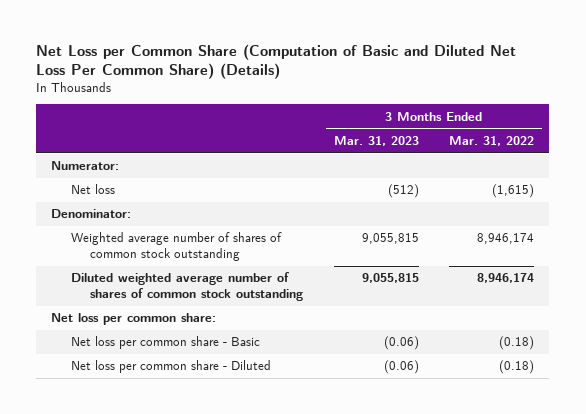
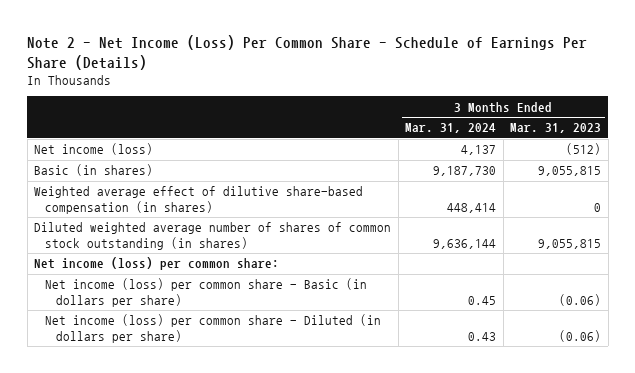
[36,43,517,80] Net Loss per Common Share (Computation of Basic and Diluted Net Loss Per Common Share) (Details) -> [27,34,588,70] Note 2 - Net Income (Loss) Per Common Share - Schedule of Earnings Per Share (Details)
[449,135,535,146] Mar. 31, 2022 -> none
none -> [405,123,497,134] Mar. 31, 2024
[51,161,120,171] Numerator: -> none
[51,209,132,219] Denominator: -> none
[70,184,115,195] Net loss -> [34,143,154,156] Net income (loss)
[70,232,282,262] Weighted average number of shares of common stock outstanding -> [34,164,154,177] Basic (in shares)
none -> [34,186,364,215] Weighted average effect of dilutive share-based compensation (in shares)
[70,272,304,302] Diluted weighted average number of shares of common stock outstanding -> [34,222,392,251] Diluted weighted average number of shares of common stock outstanding (in shares)
[51,313,217,326] Net loss per common share: -> [34,257,280,271] Net income (loss) per common share:
[70,336,260,350] Net loss per common share - Basic -> [44,278,367,308] Net income (loss) per common share - Basic (in dollars per share)
[70,360,271,374] Net loss per common share - Diluted -> [44,314,381,344] Net income (loss) per common share - Diluted (in dollars per share)

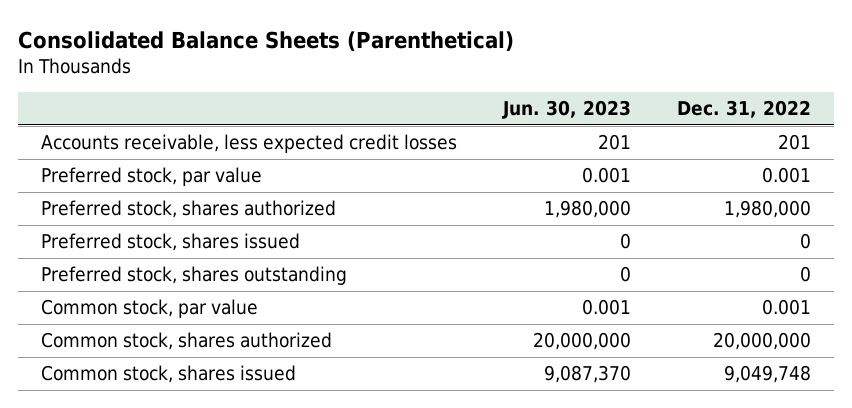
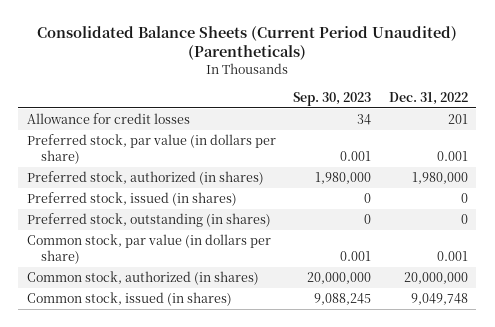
[18,30,515,51] Consolidated Balance Sheets (Parenthetical) -> [37,25,458,61] Consolidated Balance Sheets (Current Period Unaudited) (Parentheticals)
[502,100,632,120] Jun. 30, 2023 -> none
none -> [293,91,372,106] Sep. 30, 2023
[41,134,458,154] Accounts receivable, less expected credit losses -> [27,113,191,125] Allowance for credit losses
[41,167,263,187] Preferred stock, par value -> [27,134,277,165] Preferred stock, par value (in dollars per share)
[41,200,337,219] Preferred stock, shares authorized -> [27,171,265,186] Preferred stock, authorized (in shares)
[41,233,301,252] Preferred stock, shares issued -> [27,192,238,207] Preferred stock, issued (in shares)
[41,266,348,286] Preferred stock, shares outstanding -> [27,213,272,228] Preferred stock, outstanding (in shares)
[41,299,259,319] Common stock, par value -> [27,234,272,265] Common stock, par value (in dollars per share)
[41,332,333,351] Common stock, shares authorized -> [27,271,260,286] Common stock, authorized (in shares)
[41,365,297,384] Common stock, shares issued -> [27,292,233,307] Common stock, issued (in shares)

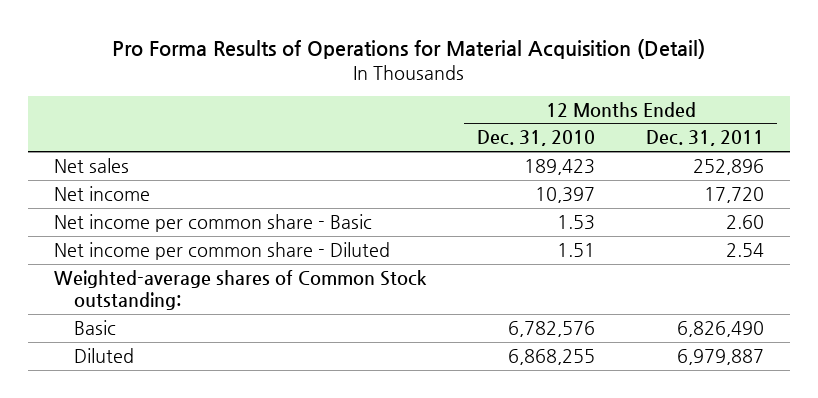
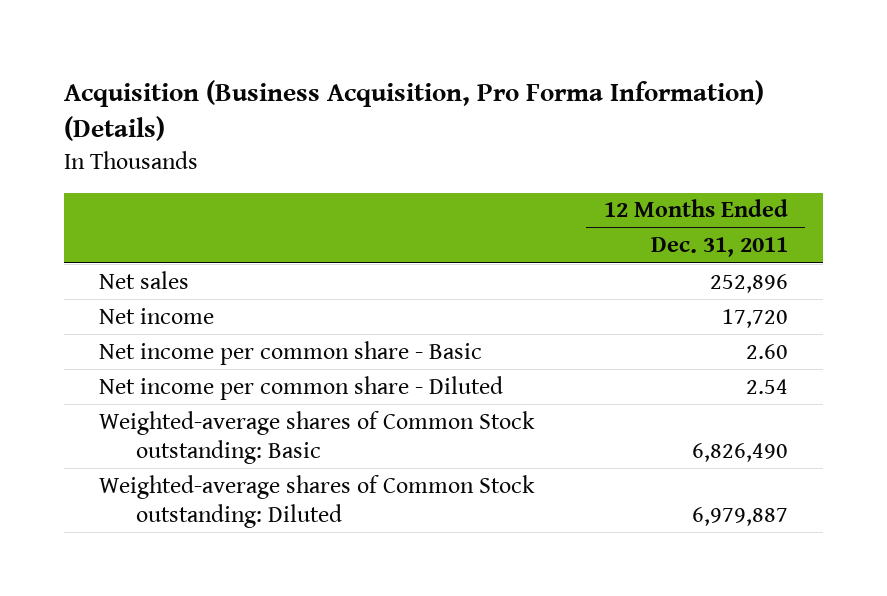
[111,39,705,60] Pro Forma Results of Operations for Material Acquisition (Detail) -> [64,79,765,142] Acquisition (Business Acquisition, Pro Forma Information) (Details)
[476,130,595,147] Dec. 31, 2010 -> none
[53,269,427,310] Weighted-average shares of Common Stock outstanding: -> none
[74,319,117,335] Basic -> [98,410,535,464] Weighted-average shares of Common Stock outstanding: Basic
[74,347,135,363] Diluted -> [98,474,535,528] Weighted-average shares of Common Stock outstanding: Diluted

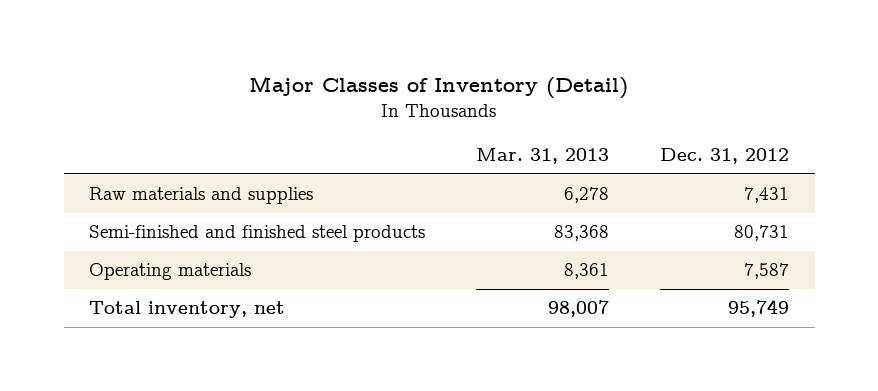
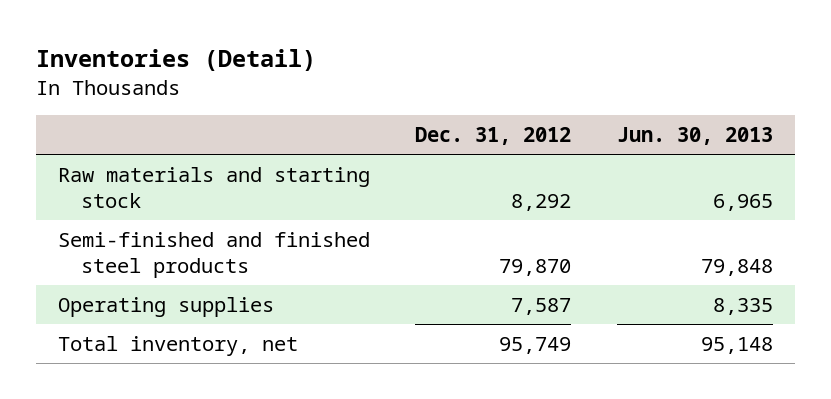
[249,76,629,100] Major Classes of Inventory (Detail) -> [35,49,316,72] Inventories (Detail)
[476,148,610,165] Mar. 31, 2013 -> none
none -> [616,126,773,145] Jun. 30, 2013
[89,187,314,205] Raw materials and supplies -> [58,166,371,208] Raw materials and starting stock
[744,187,790,204] 7,431 -> [511,193,572,211] 8,292
[734,225,790,242] 80,731 -> [499,258,572,276] 79,870
[89,263,252,281] Operating materials -> [58,296,275,317] Operating supplies

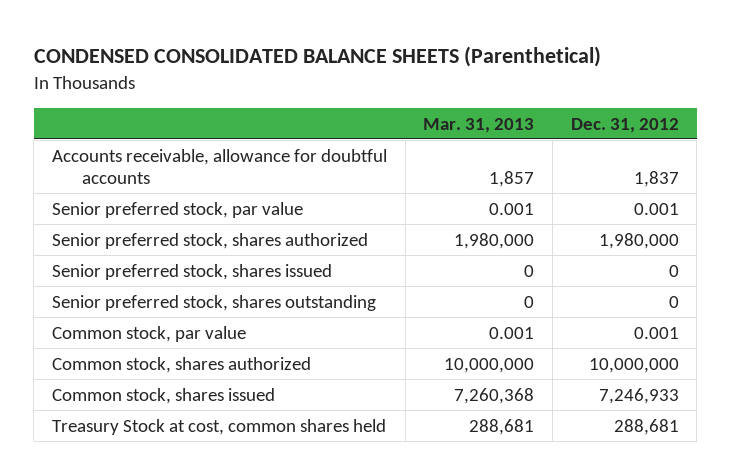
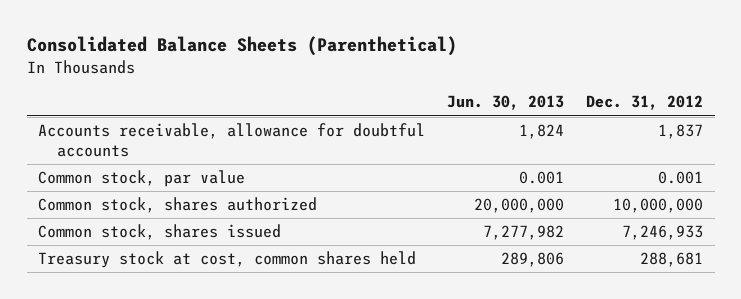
[33,46,601,68] CONDENSED CONSOLIDATED BALANCE SHEETS (Parenthetical) -> [26,36,457,57] Consolidated Balance Sheets (Parenthetical)
[423,117,535,133] Mar. 31, 2013 -> none
none -> [447,95,565,111] Jun. 30, 2013
[52,201,304,218] Senior preferred stock, par value -> none
[52,232,369,249] Senior preferred stock, shares authorized -> none
[52,263,333,280] Senior preferred stock, shares issued -> none
[52,294,377,311] Senior preferred stock, shares outstanding -> none
[52,418,387,435] Treasury Stock at cost, common shares held -> [37,251,416,269] Treasury stock at cost, common shares held

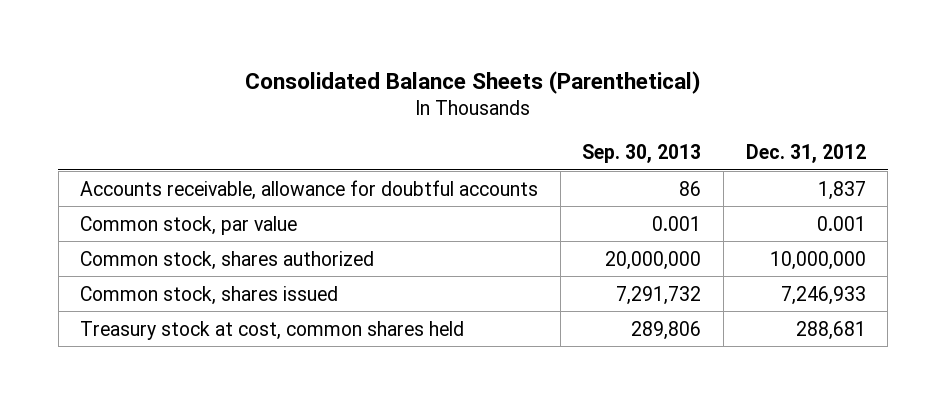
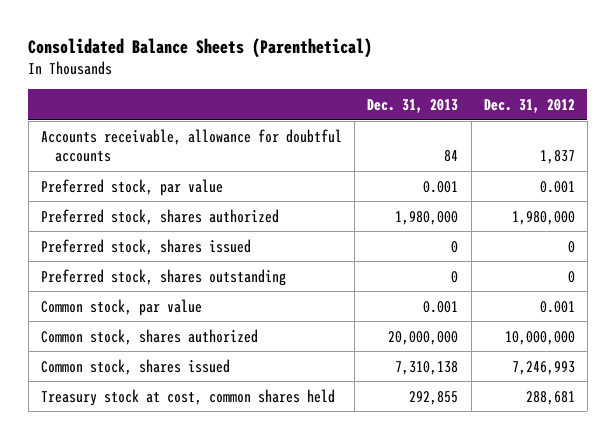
[582,144,702,164] Sep. 30, 2013 -> none
none -> [367,98,459,113] Dec. 31, 2013
none -> [41,178,224,196] Preferred stock, par value
none -> [41,208,280,225] Preferred stock, shares authorized
none -> [41,238,252,255] Preferred stock, shares issued
none -> [41,268,287,286] Preferred stock, shares outstanding
[780,285,866,305] 7,246,933 -> [511,360,575,375] 7,246,993

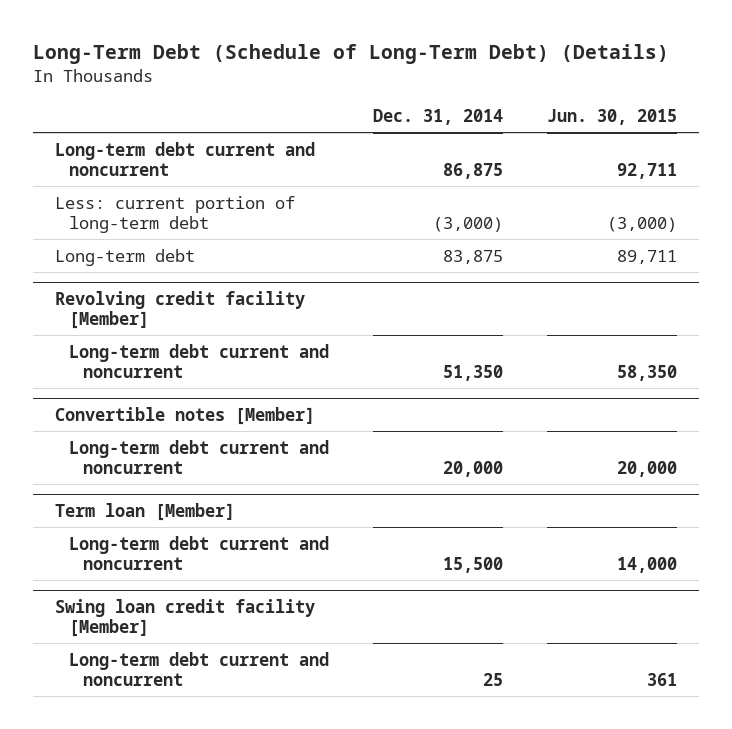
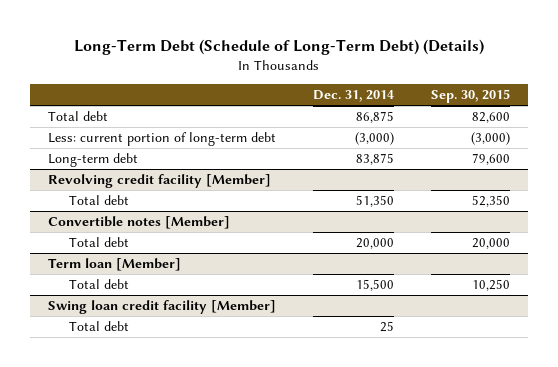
[546,108,677,125] Jun. 30, 2015 -> none
none -> [431,89,511,104] Sep. 30, 2015
[54,141,315,176] Long-term debt current and noncurrent -> [48,111,109,122] Total debt
[68,343,329,378] Long-term debt current and noncurrent -> [68,195,129,206] Total debt
[68,439,329,474] Long-term debt current and noncurrent -> [68,237,129,248] Total debt
[68,535,329,570] Long-term debt current and noncurrent -> [68,279,129,290] Total debt
[68,651,329,686] Long-term debt current and noncurrent -> [68,321,129,332] Total debt

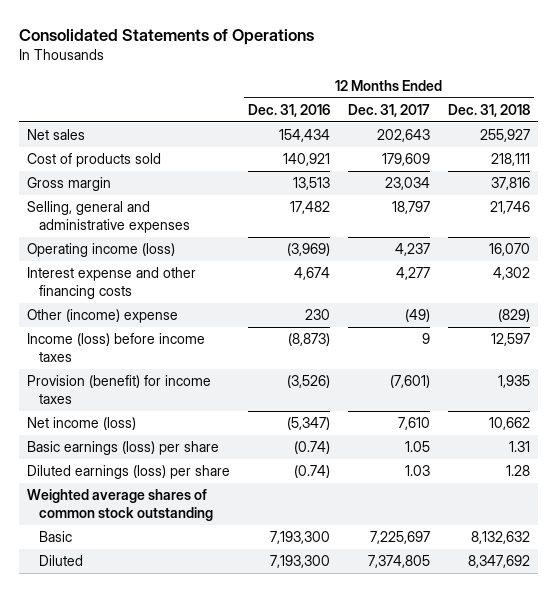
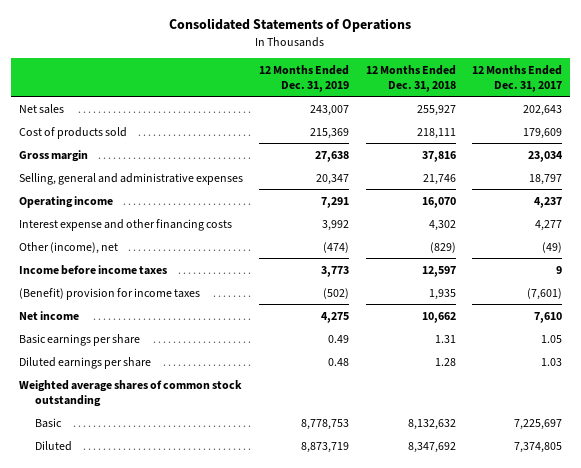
[248,104,331,118] Dec. 31, 2016 -> none
none -> [259,64,350,92] 12 Months Ended Dec. 31, 2019
[27,243,176,258] Operating income (loss) -> [18,195,113,208] Operating income
[27,309,179,324] Other (income) expense -> [18,241,118,254] Other (income), net
[27,333,206,363] Income (loss) before income taxes -> [18,264,167,275] Income before income taxes
[27,375,212,405] Provision (benefit) for income taxes -> [18,287,200,300] (Benefit) provision for income taxes
[27,417,137,431] Net income (loss) -> [18,310,79,320] Net income
[27,441,220,456] Basic earnings (loss) per share -> [18,333,140,346] Basic earnings per share
[27,465,231,480] Diluted earnings (loss) per share -> [18,356,151,369] Diluted earnings per share

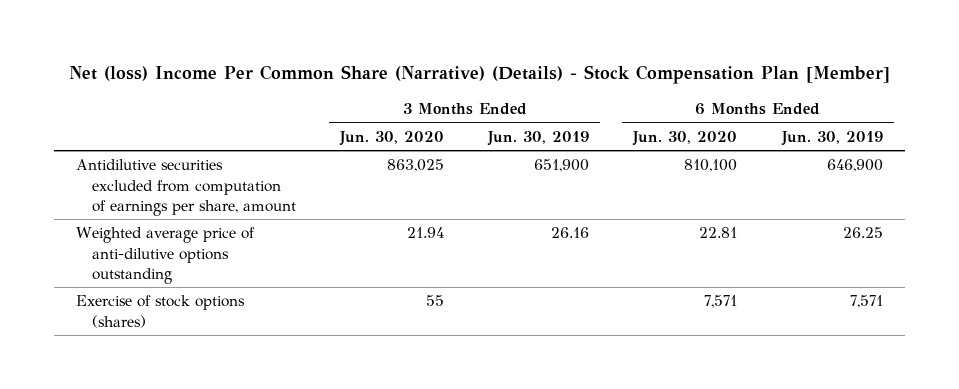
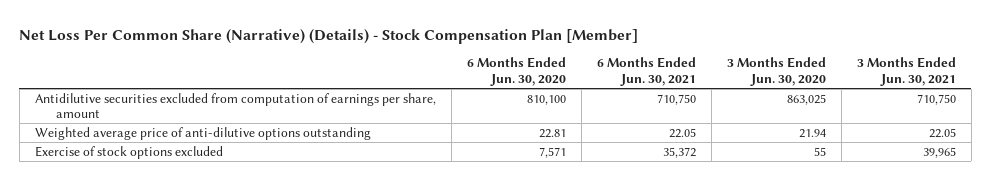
[68,64,890,84] Net (loss) Income Per Common Share (Narrative) (Details) - Stock Compensation Plan [Member] -> [19,29,639,45] Net Loss Per Common Share (Narrative) (Details) - Stock Compensation Plan [Member]
[487,130,590,146] Jun. 30, 2019 -> none
[780,130,883,146] Jun. 30, 2019 -> none
none -> [596,57,696,87] 6 Months Ended Jun. 30, 2021
none -> [856,57,956,87] 3 Months Ended Jun. 30, 2021
[76,295,246,328] Exercise of stock options (shares) -> [34,145,223,159] Exercise of stock options excluded

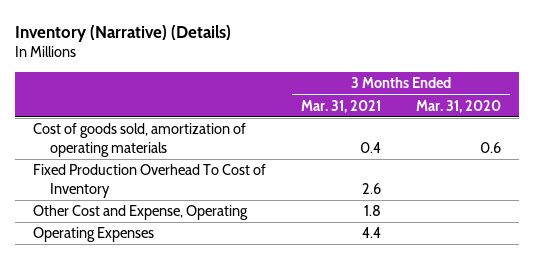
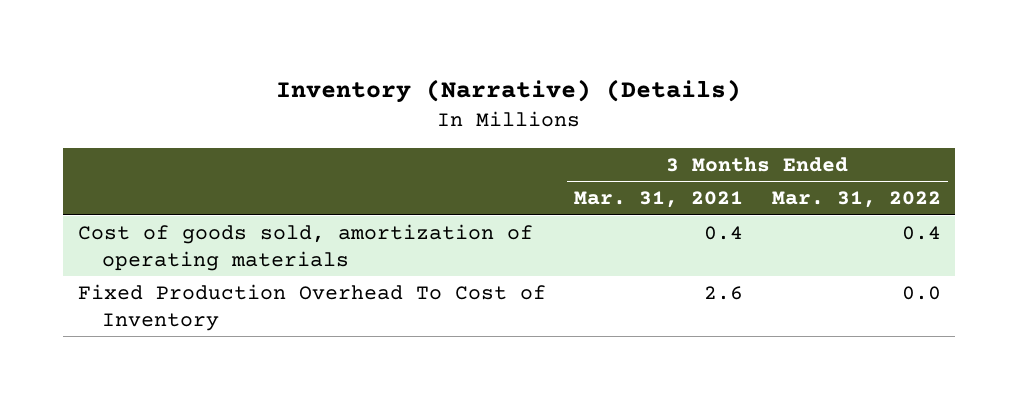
[416,99,502,113] Mar. 31, 2020 -> none
none -> [771,191,941,209] Mar. 31, 2022
[32,205,248,221] Other Cost and Expense, Operating -> none
[32,227,154,243] Operating Expenses -> none

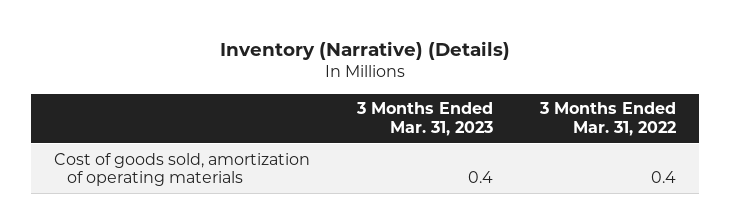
[574,191,744,209] Mar. 31, 2021 -> none
none -> [355,102,493,137] 3 Months Ended Mar. 31, 2023
[77,283,546,331] Fixed Production Overhead To Cost of Inventory -> none

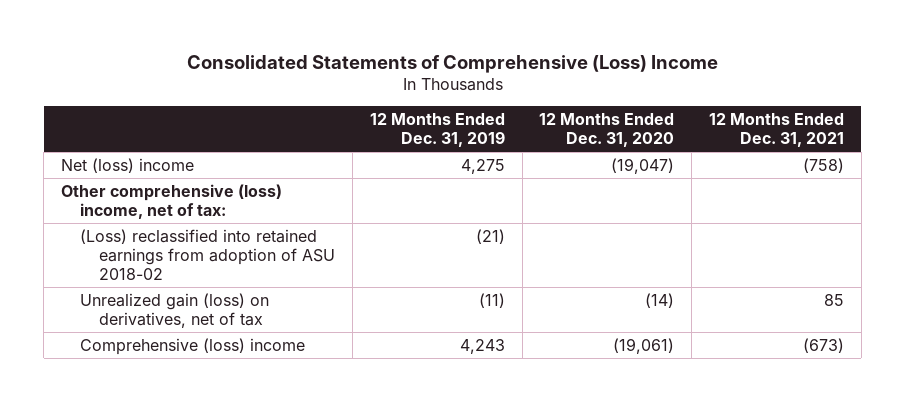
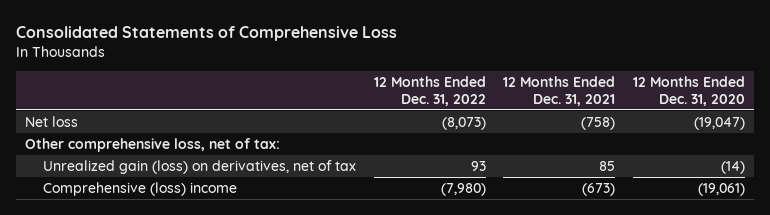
[186,54,718,73] Consolidated Statements of Comprehensive (Loss) Income -> [16,25,398,41] Consolidated Statements of Comprehensive Loss
[369,112,505,148] 12 Months Ended Dec. 31, 2019 -> none
none -> [373,75,486,107] 12 Months Ended Dec. 31, 2022
[80,228,336,281] (Loss) reclassified into retained earnings from adoption of ASU 2018-02 -> none
[61,157,195,173] Net (loss) income -> [24,115,78,127] Net loss
[61,183,283,219] Other comprehensive (loss) income, net of tax: -> [24,137,280,152] Other comprehensive loss, net of tax:

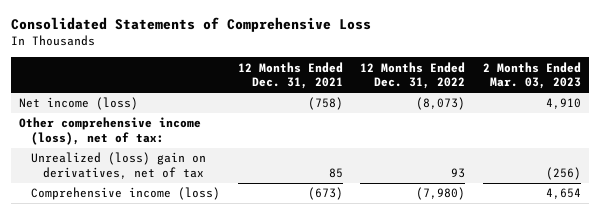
[633,75,746,107] 12 Months Ended Dec. 31, 2020 -> none
none -> [482,61,581,90] 2 Months Ended Mar. 03, 2023
[24,115,78,127] Net loss -> [19,97,139,111] Net income (loss)
[24,137,280,152] Other comprehensive loss, net of tax: -> [19,117,202,145] Other comprehensive income (loss), net of tax:
[42,159,356,174] Unrealized gain (loss) on derivatives, net of tax -> [31,152,207,179] Unrealized (loss) gain on derivatives, net of tax
[42,181,237,196] Comprehensive (loss) income -> [31,187,221,201] Comprehensive income (loss)

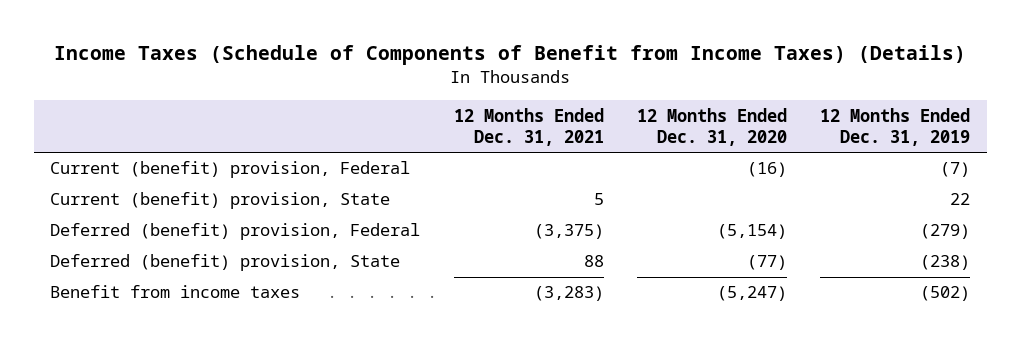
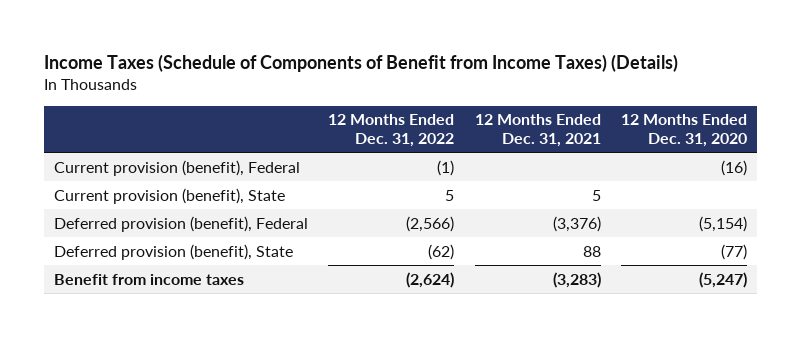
[820,107,971,147] 12 Months Ended Dec. 31, 2019 -> none
none -> [328,114,455,147] 12 Months Ended Dec. 31, 2022
[50,161,411,179] Current (benefit) provision, Federal -> [54,159,301,176] Current provision (benefit), Federal
[50,192,391,210] Current (benefit) provision, State -> [54,187,286,204] Current provision (benefit), State
[50,223,421,241] Deferred (benefit) provision, Federal -> [54,215,309,232] Deferred provision (benefit), Federal
[533,224,604,240] (3,375) -> [552,215,601,232] (3,376)
[50,254,401,272] Deferred (benefit) provision, State -> [54,243,294,260] Deferred provision (benefit), State

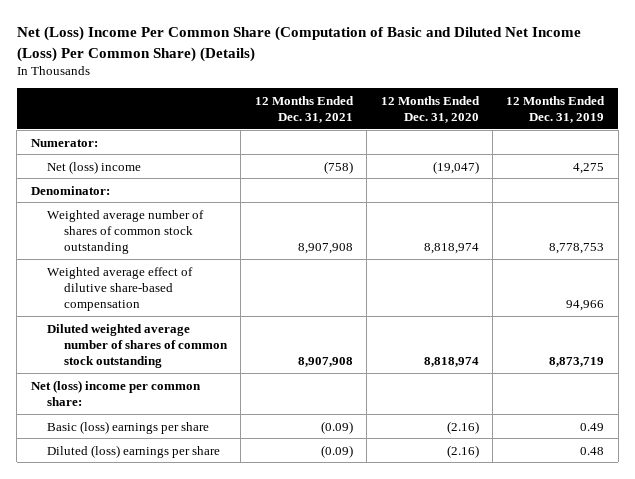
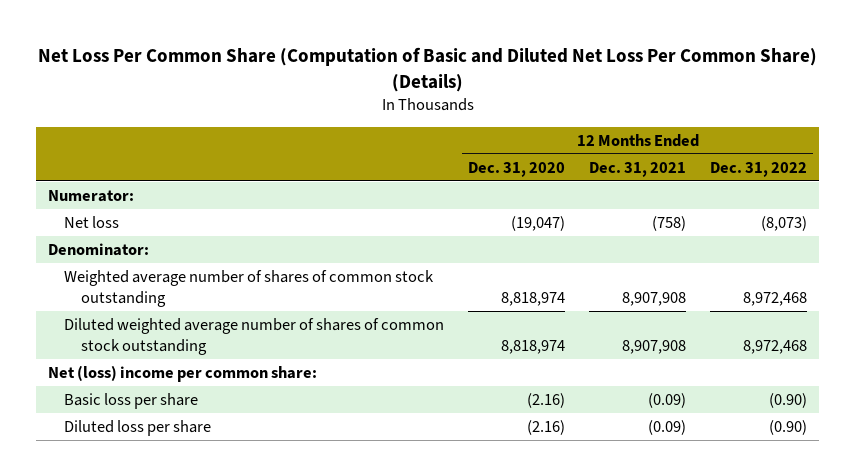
[16,26,581,62] Net (Loss) Income Per Common Share (Computation of Basic and Diluted Net Income (Loss) Per Common Share) (Details) -> [37,46,817,92] Net Loss Per Common Share (Computation of Basic and Diluted Net Loss Per Common Share) (Details)
[506,95,606,123] 12 Months Ended Dec. 31, 2019 -> none
none -> [710,161,808,177] Dec. 31, 2022
[47,160,142,174] Net (loss) income -> [64,215,120,228] Net loss
[47,266,194,311] Weighted average effect of dilutive share-based compensation -> none
[47,420,210,434] Basic (loss) earnings per share -> [64,392,199,409] Basic loss per share
[47,444,221,458] Diluted (loss) earnings per share -> [64,419,212,436] Diluted loss per share

